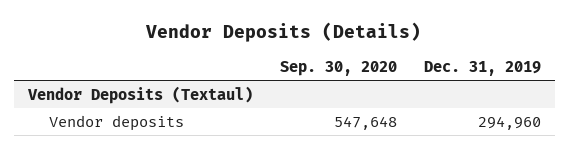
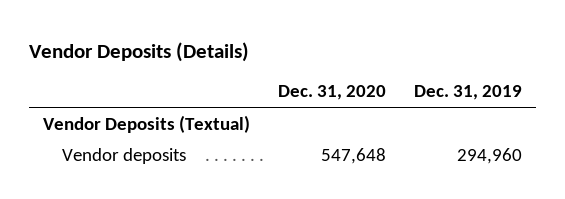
[279,61,397,77] Sep. 30, 2020 -> none
none -> [278,85,387,101] Dec. 31, 2020
[27,85,253,104] Vendor Deposits (Textaul) -> [43,114,251,133] Vendor Deposits (Textual)

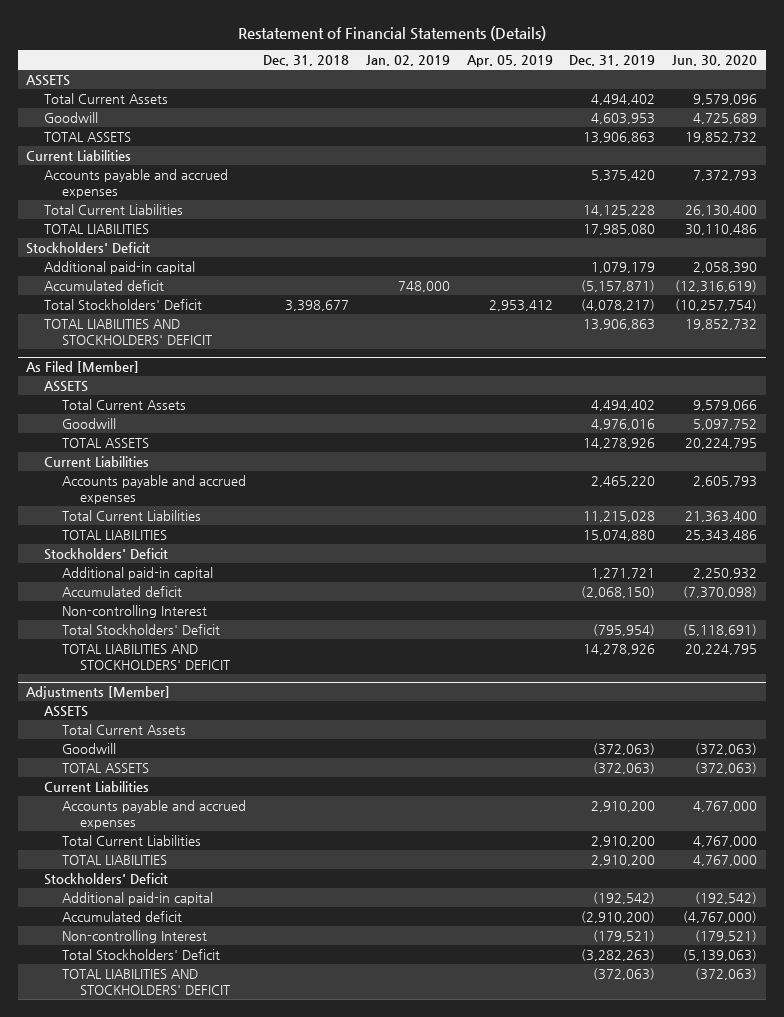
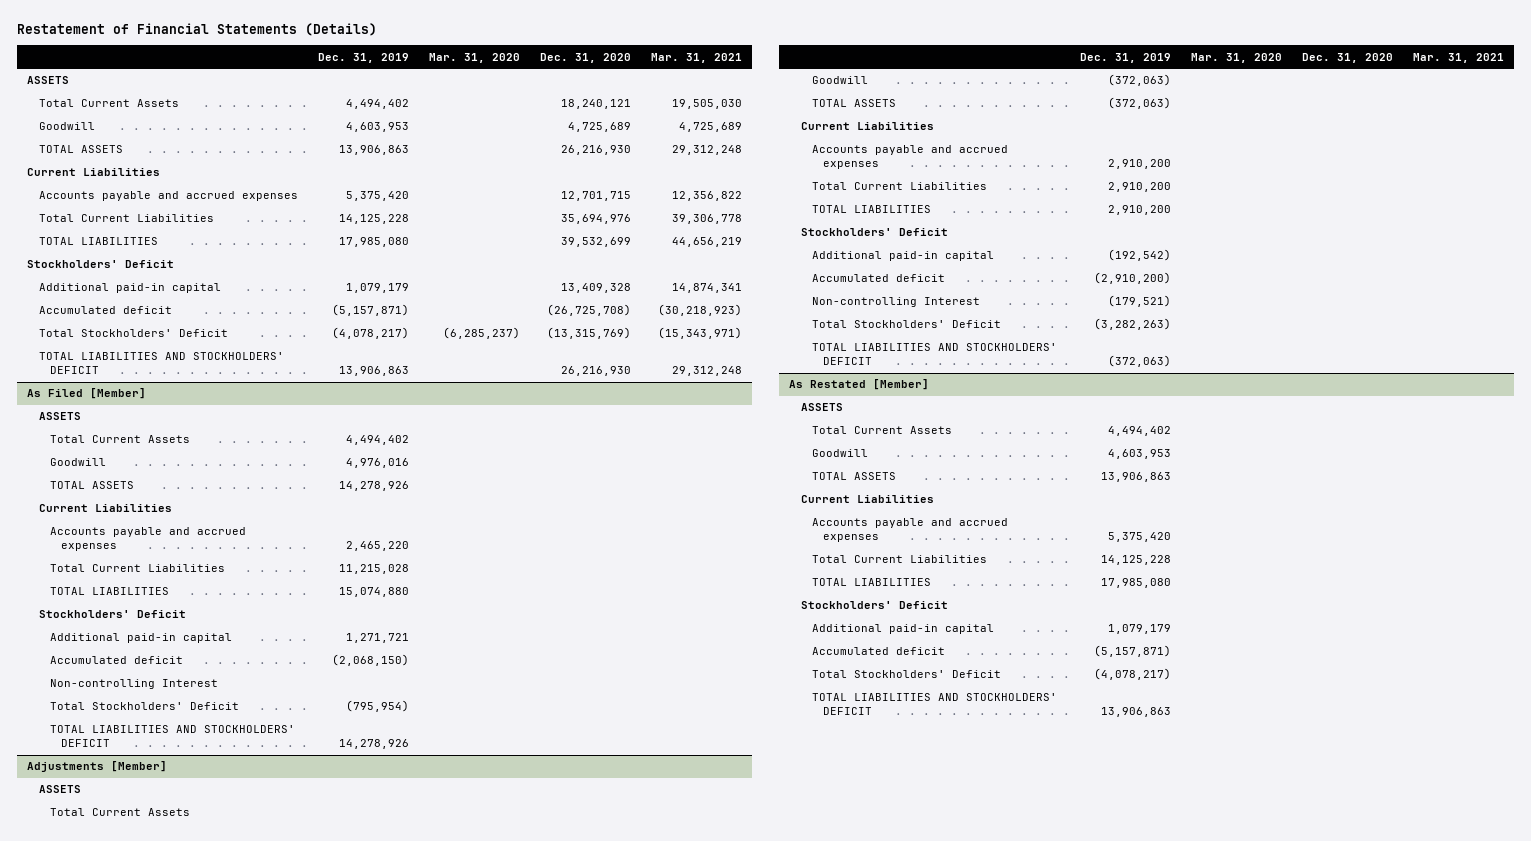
[262,55,349,67] Dec. 31, 2018 -> none
[365,55,450,67] Jan. 02, 2019 -> none
[466,55,553,68] Apr. 05, 2019 -> none
[672,55,758,67] Jun. 30, 2020 -> none
none -> [428,52,520,63] Mar. 31, 2020
none -> [539,52,631,63] Dec. 31, 2020
none -> [650,52,742,63] Mar. 31, 2021
none -> [789,379,930,391] As Restated [Member]
none -> [800,403,843,412] ASSETS
none -> [812,426,953,435] Total Current Assets
none -> [812,449,869,458] Goodwill
none -> [812,472,897,481] TOTAL ASSETS
none -> [800,495,934,504] Current Liabilities
none -> [812,518,1009,543] Accounts payable and accrued expenses
none -> [812,555,988,564] Total Current Liabilities
none -> [812,578,932,587] TOTAL LIABILITIES
none -> [800,601,948,610] Stockholders' Deficit
none -> [812,624,995,635] Additional paid-in capital
none -> [812,647,946,656] Accumulated deficit
none -> [812,670,1002,679] Total Stockholders' Deficit
none -> [812,693,1058,716] TOTAL LIABILITIES AND STOCKHOLDERS' DEFICIT

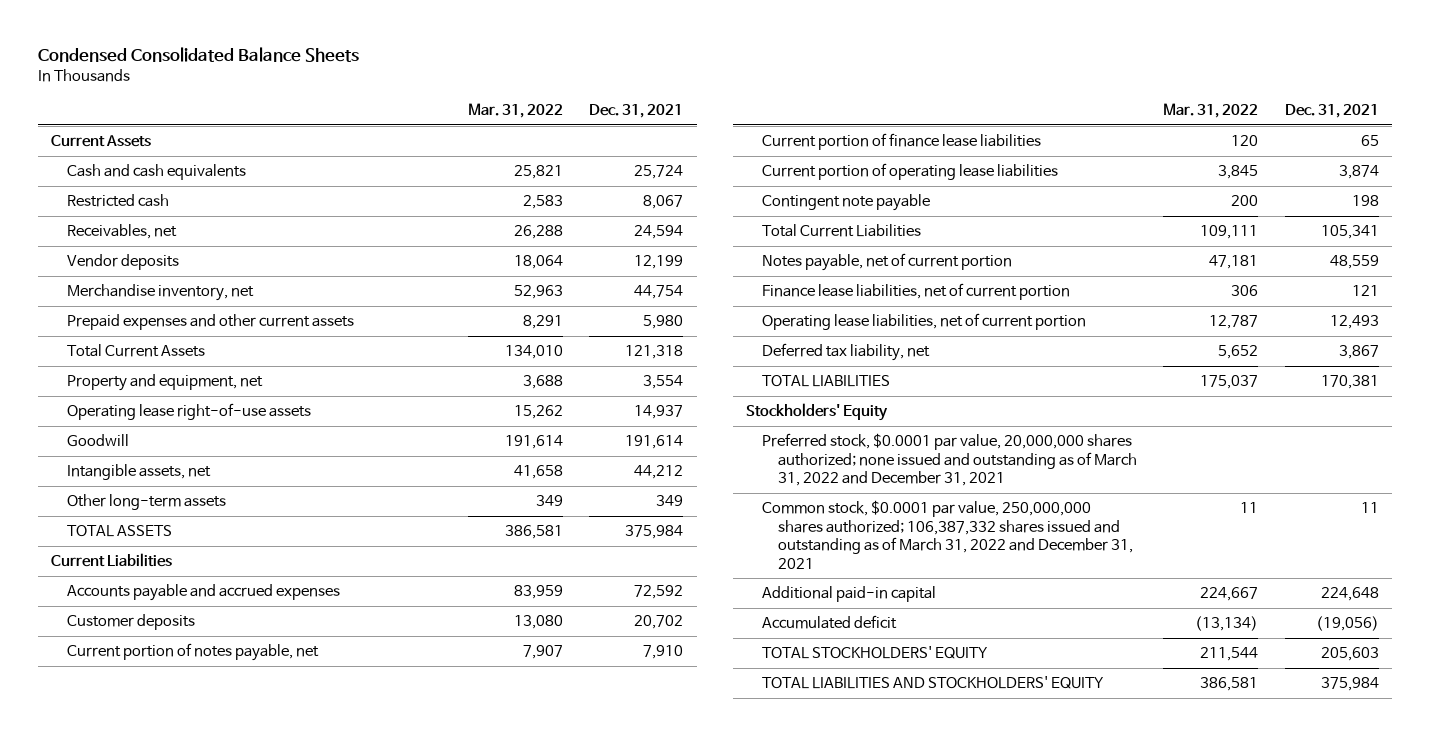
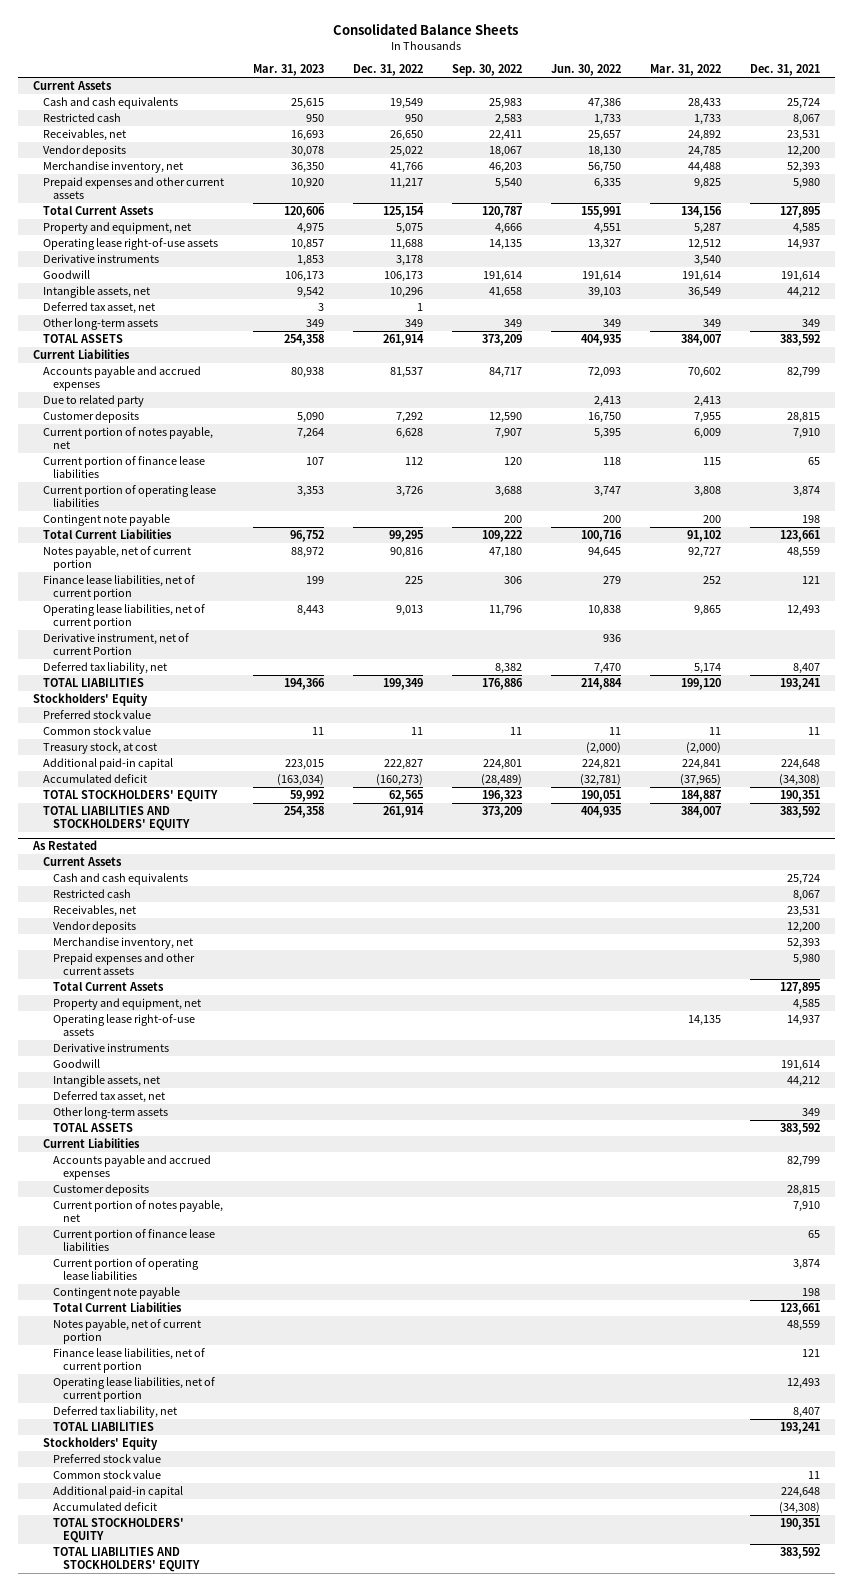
[38,46,360,62] Condensed Consolidated Balance Sheets -> [333,23,519,36] Consolidated Balance Sheets
none -> [252,64,324,77] Mar. 31, 2023
none -> [352,64,423,77] Dec. 31, 2022
none -> [452,64,523,77] Sep. 30, 2022
none -> [551,64,622,77] Jun. 30, 2022
[514,165,564,180] 25,821 -> [688,97,722,109] 28,433
[523,195,564,210] 2,583 -> [694,113,722,125] 1,733
[514,225,564,240] 26,288 -> [688,129,722,141] 24,892
[634,225,684,240] 24,594 -> [787,129,821,141] 23,531
[514,255,564,270] 18,064 -> [688,145,722,157] 24,785
[634,255,684,270] 12,199 -> [787,145,821,157] 12,200
[514,285,564,300] 52,963 -> [688,161,722,173] 44,488
[634,285,684,300] 44,754 -> [787,161,821,173] 52,393
[523,315,564,330] 8,291 -> [694,177,722,189] 9,825
[505,345,564,360] 134,010 -> [681,205,723,218] 134,156
[625,345,684,360] 121,318 -> [780,205,821,218] 127,895
[523,375,564,390] 3,688 -> [694,222,722,234] 5,287
[643,375,684,390] 3,554 -> [793,222,821,234] 4,585
[514,405,564,420] 15,262 -> [688,238,722,250] 12,512
none -> [42,253,159,263] Derivative instruments
[514,465,564,480] 41,658 -> [688,286,722,298] 36,549
none -> [42,301,155,314] Deferred tax asset, net
[505,525,564,540] 386,581 -> [681,333,722,346] 384,007
[625,525,684,540] 375,984 -> [780,333,821,346] 383,592
[514,585,564,600] 83,959 -> [688,366,722,378] 70,602
[634,585,684,600] 72,592 -> [787,366,821,378] 82,799
none -> [42,394,144,407] Due to related party
[514,615,564,630] 13,080 -> [694,411,722,423] 7,955
[634,615,684,630] 20,702 -> [787,411,821,423] 28,815
[523,645,564,660] 7,907 -> [694,427,722,439] 6,009
[1231,135,1259,147] 120 -> [703,456,722,465] 115
[1218,165,1259,180] 3,845 -> [694,485,722,497] 3,808
[1200,225,1259,240] 109,111 -> [687,529,722,542] 91,102
[1320,225,1379,240] 105,341 -> [780,529,821,542] 123,661
[1209,255,1259,270] 47,181 -> [688,546,722,558] 92,727
[1231,285,1259,297] 306 -> [703,575,722,584] 252
[1209,315,1259,330] 12,787 -> [694,604,722,616] 9,865
none -> [42,632,189,655] Derivative instrument, net of current Portion
[1218,345,1259,360] 5,652 -> [694,662,722,674] 5,174
[1338,345,1379,360] 3,867 -> [793,662,821,674] 8,407
[1200,375,1259,390] 175,037 -> [681,677,722,690] 199,120
[1320,375,1379,390] 170,381 -> [780,677,821,690] 193,241
[762,433,1138,487] Preferred stock, $0.0001 par value, 20,000,000 shares authorized; none issued and outstanding as of March 31, 2022 and December 31, 2021 -> [42,709,151,719] Preferred stock value
[762,500,1134,569] Common stock, $0.0001 par value, 250,000,000 shares authorized; 106,387,332 shares issued and outstanding as of March 31, 2022 and December 31, 2021 -> [42,725,151,735] Common stock value
none -> [42,741,157,754] Treasury stock, at cost
[1200,587,1259,602] 224,667 -> [682,758,722,770] 224,841
[1195,616,1259,632] (13,134) -> [680,773,722,786] (37,965)
[1315,616,1379,632] (19,056) -> [779,773,821,786] (34,308)
[1200,647,1259,662] 211,544 -> [681,789,722,802] 184,887
[1320,647,1379,662] 205,603 -> [780,789,821,802] 190,351
[1200,677,1259,692] 386,581 -> [681,805,722,818] 384,007
[1320,677,1379,692] 375,984 -> [780,805,821,818] 383,592
none -> [31,840,97,851] As Restated
none -> [42,856,122,866] Current Assets
none -> [52,872,188,885] Cash and cash equivalents
none -> [52,888,131,898] Restricted cash
none -> [52,904,136,917] Receivables, net
none -> [52,920,136,933] Vendor deposits
none -> [52,936,193,949] Merchandise inventory, net
none -> [52,952,195,975] Prepaid expenses and other current assets
none -> [52,981,164,991] Total Current Assets
none -> [52,997,201,1010] Property and equipment, net
none -> [52,1013,195,1036] Operating lease right-of-use assets
none -> [52,1042,169,1052] Derivative instruments
none -> [52,1058,100,1068] Goodwill
none -> [52,1074,160,1087] Intangible assets, net
none -> [52,1090,165,1103] Deferred tax asset, net
none -> [52,1106,168,1119] Other long-term assets
none -> [52,1122,133,1132] TOTAL ASSETS
none -> [42,1137,140,1148] Current Liabilities
none -> [52,1154,211,1180] Accounts payable and accrued expenses
none -> [52,1183,149,1196] Customer deposits
none -> [52,1199,223,1222] Current portion of notes payable, net
none -> [52,1228,215,1251] Current portion of finance lease liabilities
none -> [52,1257,199,1280] Current portion of operating lease liabilities
none -> [52,1286,180,1299] Contingent note payable
none -> [52,1301,182,1312] Total Current Liabilities
none -> [52,1318,201,1344] Notes payable, net of current portion
none -> [52,1347,205,1373] Finance lease liabilities, net of current portion
none -> [52,1376,215,1402] Operating lease liabilities, net of current portion
none -> [52,1405,177,1418] Deferred tax liability, net
none -> [52,1421,154,1431] TOTAL LIABILITIES
none -> [42,1436,158,1450] Stockholders' Equity
none -> [52,1453,161,1463] Preferred stock value
none -> [52,1469,161,1479] Common stock value
none -> [52,1485,183,1498] Additional paid-in capital
none -> [52,1501,157,1511] Accumulated deficit
none -> [52,1517,184,1543] TOTAL STOCKHOLDERS' EQUITY
none -> [52,1546,201,1572] TOTAL LIABILITIES AND STOCKHOLDERS' EQUITY

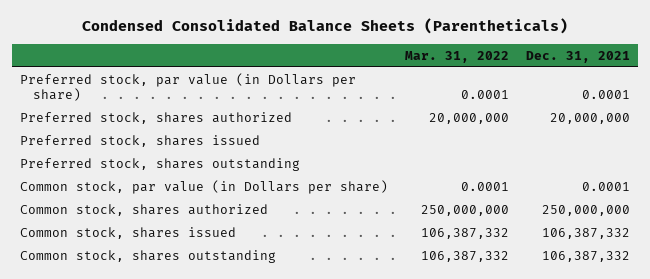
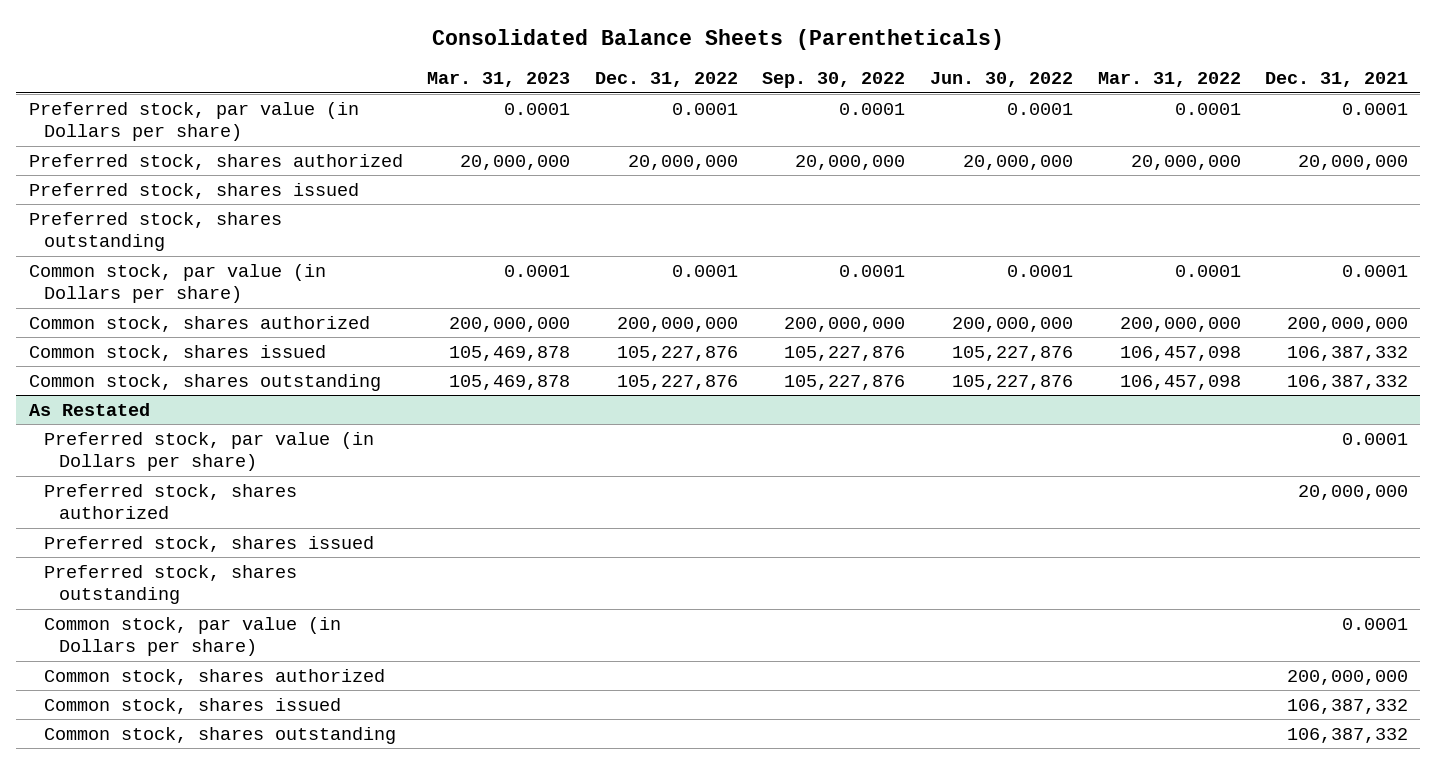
[81,18,568,35] Condensed Consolidated Balance Sheets (Parentheticals) -> [432,29,1005,51] Consolidated Balance Sheets (Parentheticals)
none -> [427,72,571,88] Mar. 31, 2023
none -> [594,72,738,88] Dec. 31, 2022
none -> [762,72,906,89] Sep. 30, 2022
none -> [929,72,1073,88] Jun. 30, 2022
[420,204,509,216] 250,000,000 -> [1119,316,1241,332] 200,000,000
[541,204,630,216] 250,000,000 -> [1287,316,1409,332] 200,000,000
[420,227,509,239] 106,387,332 -> [1119,345,1241,361] 106,457,098
[420,250,509,262] 106,387,332 -> [1119,374,1241,390] 106,457,098
none -> [28,402,150,416] As Restated
none -> [43,431,374,472] Preferred stock, par value (in Dollars per share)
none -> [43,483,297,520] Preferred stock, shares authorized
none -> [43,535,374,552] Preferred stock, shares issued
none -> [43,564,297,605] Preferred stock, shares outstanding
none -> [43,616,341,657] Common stock, par value (in Dollars per share)
none -> [43,668,385,685] Common stock, shares authorized
none -> [43,697,341,714] Common stock, shares issued
none -> [43,726,396,744] Common stock, shares outstanding

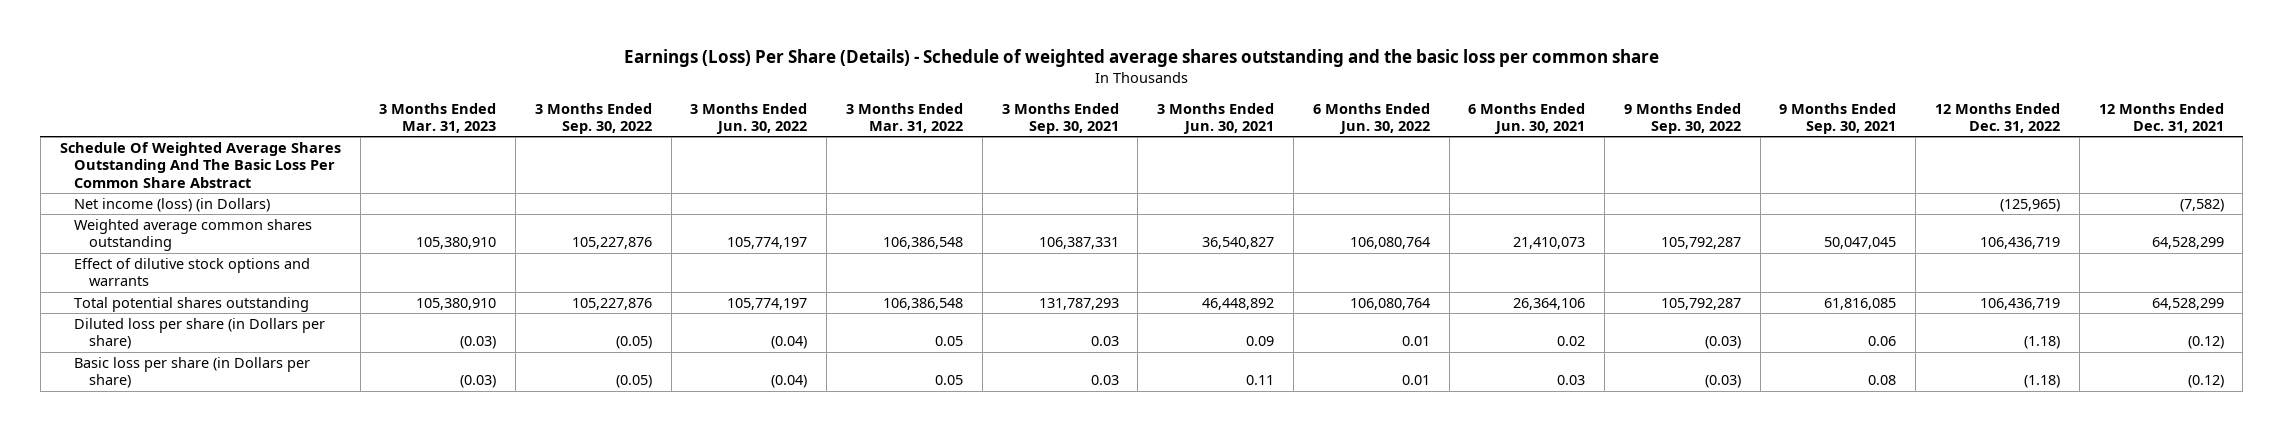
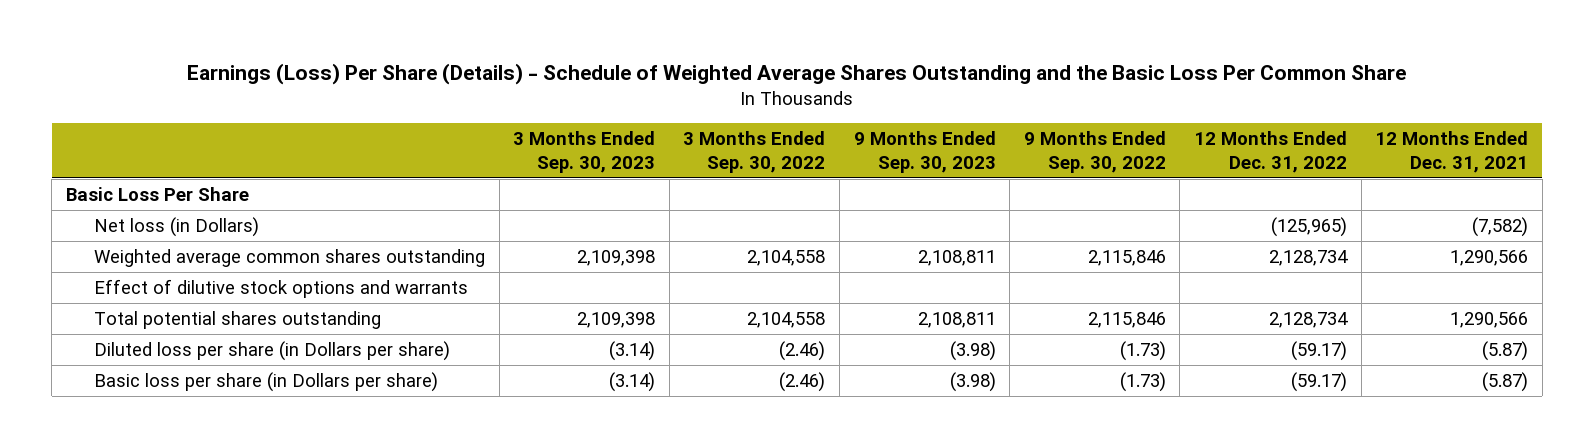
[623,49,1659,68] Earnings (Loss) Per Share (Details) - Schedule of weighted average shares outstanding and the basic loss per common share -> [186,63,1406,86] Earnings (Loss) Per Share (Details) - Schedule of Weighted Average Shares Outstanding and the Basic Loss Per Common Share
[379,102,497,134] 3 Months Ended Mar. 31, 2023 -> none
[690,102,808,135] 3 Months Ended Jun. 30, 2022 -> none
[846,102,964,134] 3 Months Ended Mar. 31, 2022 -> none
[1001,102,1119,135] 3 Months Ended Sep. 30, 2021 -> none
[1157,102,1275,135] 3 Months Ended Jun. 30, 2021 -> none
[1312,102,1430,135] 6 Months Ended Jun. 30, 2022 -> none
[1468,102,1586,135] 6 Months Ended Jun. 30, 2021 -> none
[1779,102,1897,135] 9 Months Ended Sep. 30, 2021 -> none
none -> [513,131,656,173] 3 Months Ended Sep. 30, 2023
none -> [853,131,996,173] 9 Months Ended Sep. 30, 2023
[59,141,341,188] Schedule Of Weighted Average Shares Outstanding And The Basic Loss Per Common Share Abstract -> none
none -> [65,186,249,201] Basic Loss Per Share
[74,197,271,212] Net income (loss) (in Dollars) -> [94,216,260,237] Net loss (in Dollars)
[571,237,652,250] 105,227,876 -> [747,249,826,266] 2,104,558
[1660,237,1741,250] 105,792,287 -> [1087,249,1166,266] 2,115,846
[1980,237,2061,250] 106,436,719 -> [1268,249,1348,266] 2,128,734
[2151,237,2224,250] 64,528,299 -> [1450,249,1529,266] 1,290,566
[571,297,652,310] 105,227,876 -> [747,311,826,328] 2,104,558
[1660,297,1741,310] 105,792,287 -> [1087,311,1166,328] 2,115,846
[1980,297,2061,310] 106,436,719 -> [1268,311,1348,328] 2,128,734
[2151,297,2224,310] 64,528,299 -> [1450,311,1529,328] 1,290,566
[615,336,652,350] (0.05) -> [779,340,826,361] (2.46)
[1704,336,1741,350] (0.03) -> [1119,340,1166,361] (1.73)
[2024,336,2061,350] (1.18) -> [1290,340,1347,361] (59.17)
[2187,336,2224,350] (0.12) -> [1482,340,1529,361] (5.87)
[615,375,652,389] (0.05) -> [779,371,826,392] (2.46)
[1704,375,1741,389] (0.03) -> [1119,371,1166,392] (1.73)
[2024,375,2061,389] (1.18) -> [1290,371,1347,392] (59.17)
[2187,375,2224,389] (0.12) -> [1482,371,1529,392] (5.87)

